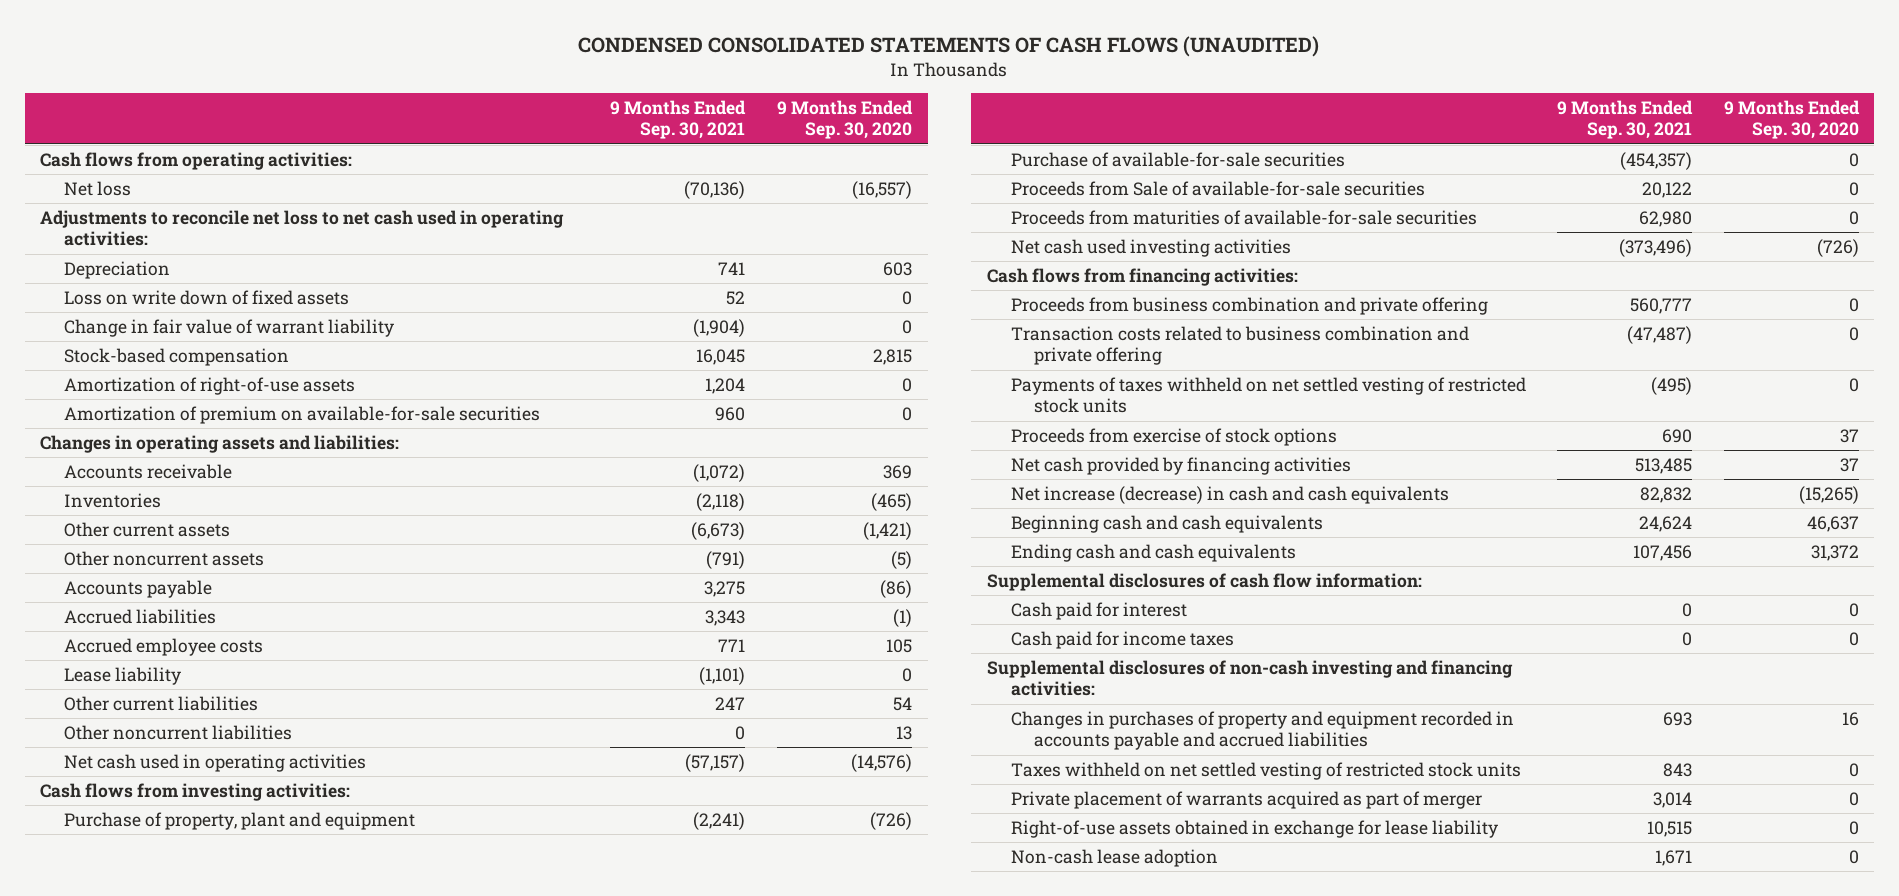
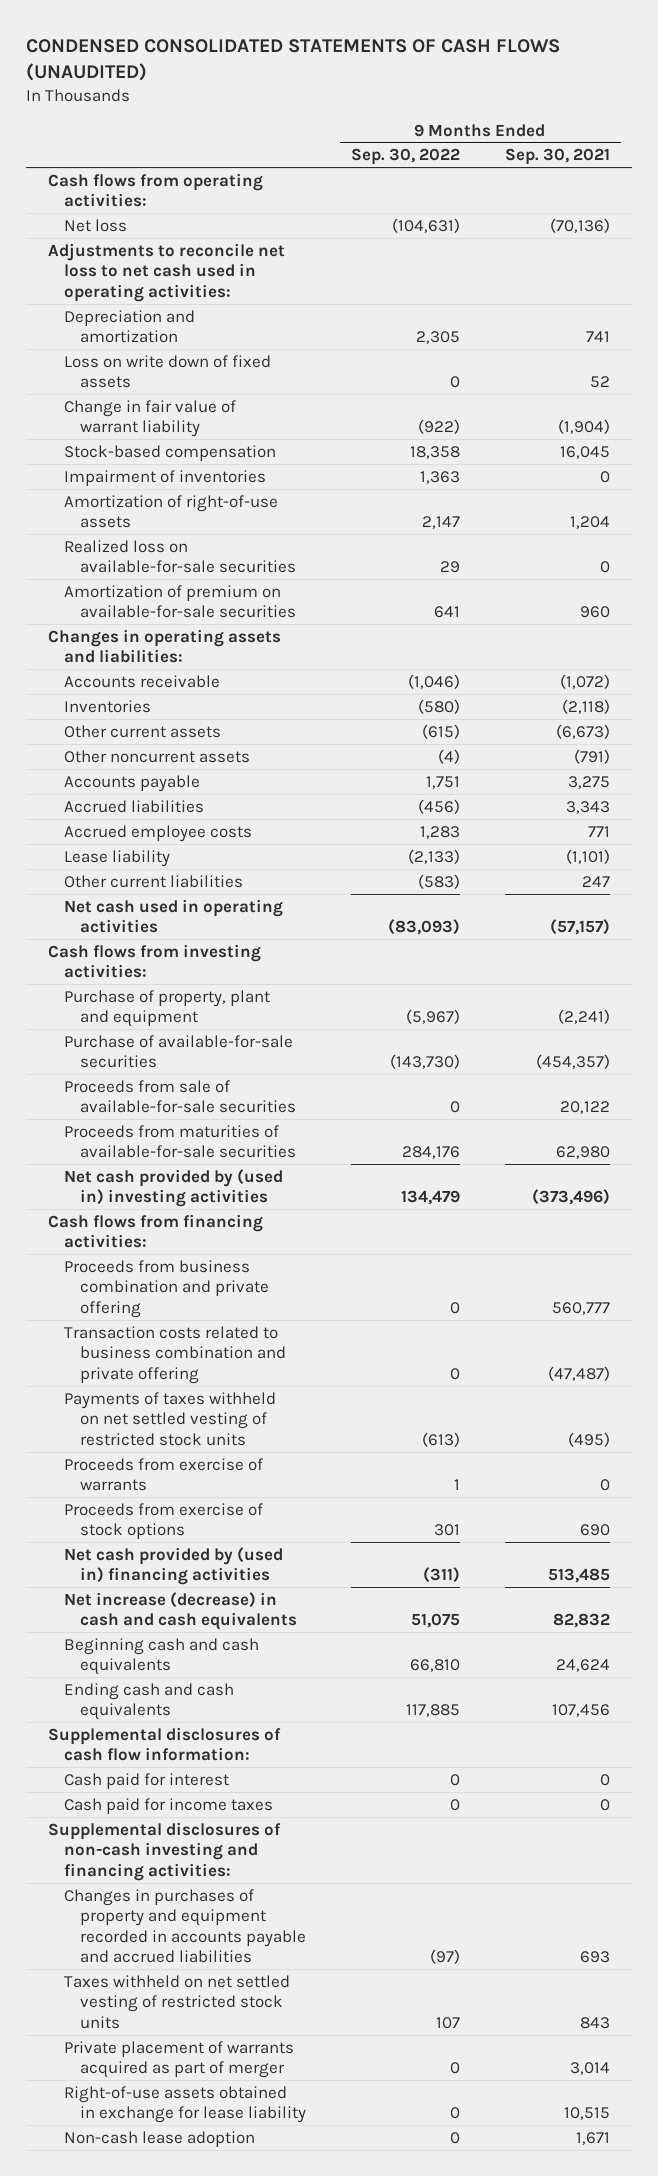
[776,100,913,140] 9 Months Ended Sep. 30, 2020 -> none
none -> [351,148,461,166] Sep. 30, 2022
[63,260,170,279] Depreciation -> [64,309,196,344] Depreciation and amortization
none -> [64,469,267,486] Impairment of inventories
none -> [64,539,297,574] Realized loss on available-for-sale securities
[63,724,292,740] Other noncurrent liabilities -> none
[1010,180,1425,196] Proceeds from Sale of available-for-sale securities -> [64,1079,297,1114] Proceeds from sale of available-for-sale securities
[1010,238,1291,257] Net cash used investing activities -> [64,1168,284,1208] Net cash provided by (used in) investing activities
none -> [64,1457,264,1492] Proceeds from exercise of warrants
[1010,456,1351,475] Net cash provided by financing activities -> [64,1546,284,1586] Net cash provided by (used in) financing activities

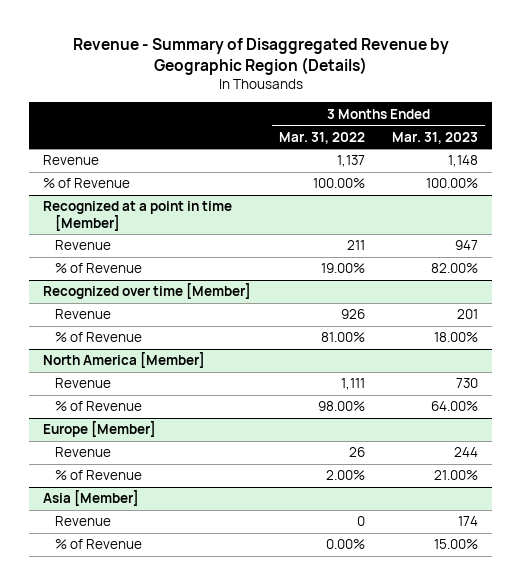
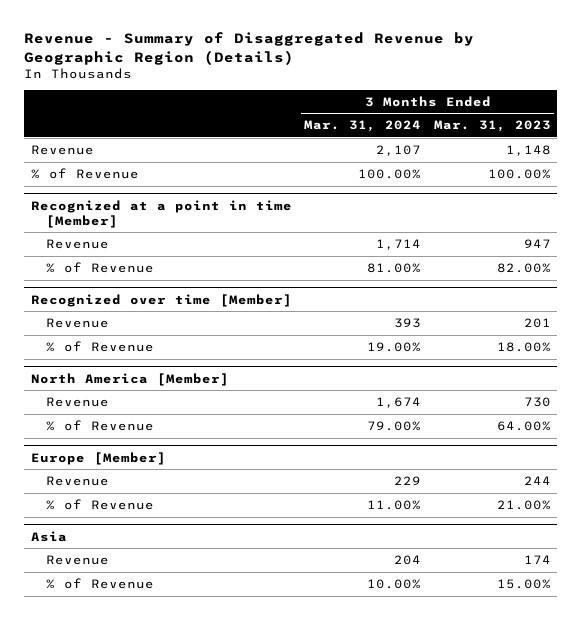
[278,131,365,144] Mar. 31, 2022 -> none
none -> [304,120,422,133] Mar. 31, 2024
[43,490,140,507] Asia [Member] -> [30,530,67,542] Asia

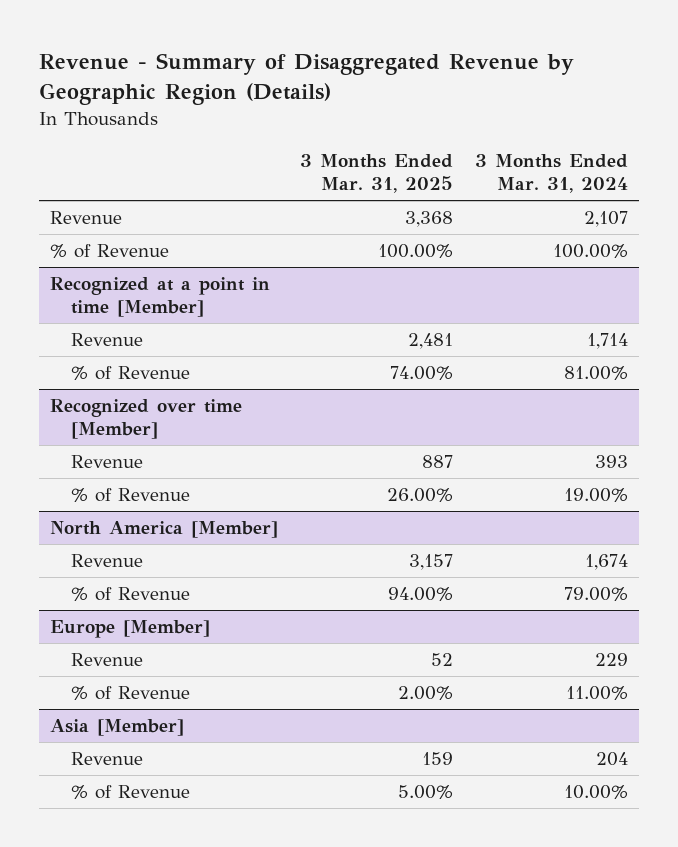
[433,120,551,133] Mar. 31, 2023 -> none
none -> [300,154,454,194] 3 Months Ended Mar. 31, 2025
[30,530,67,542] Asia -> [50,719,185,737] Asia [Member]

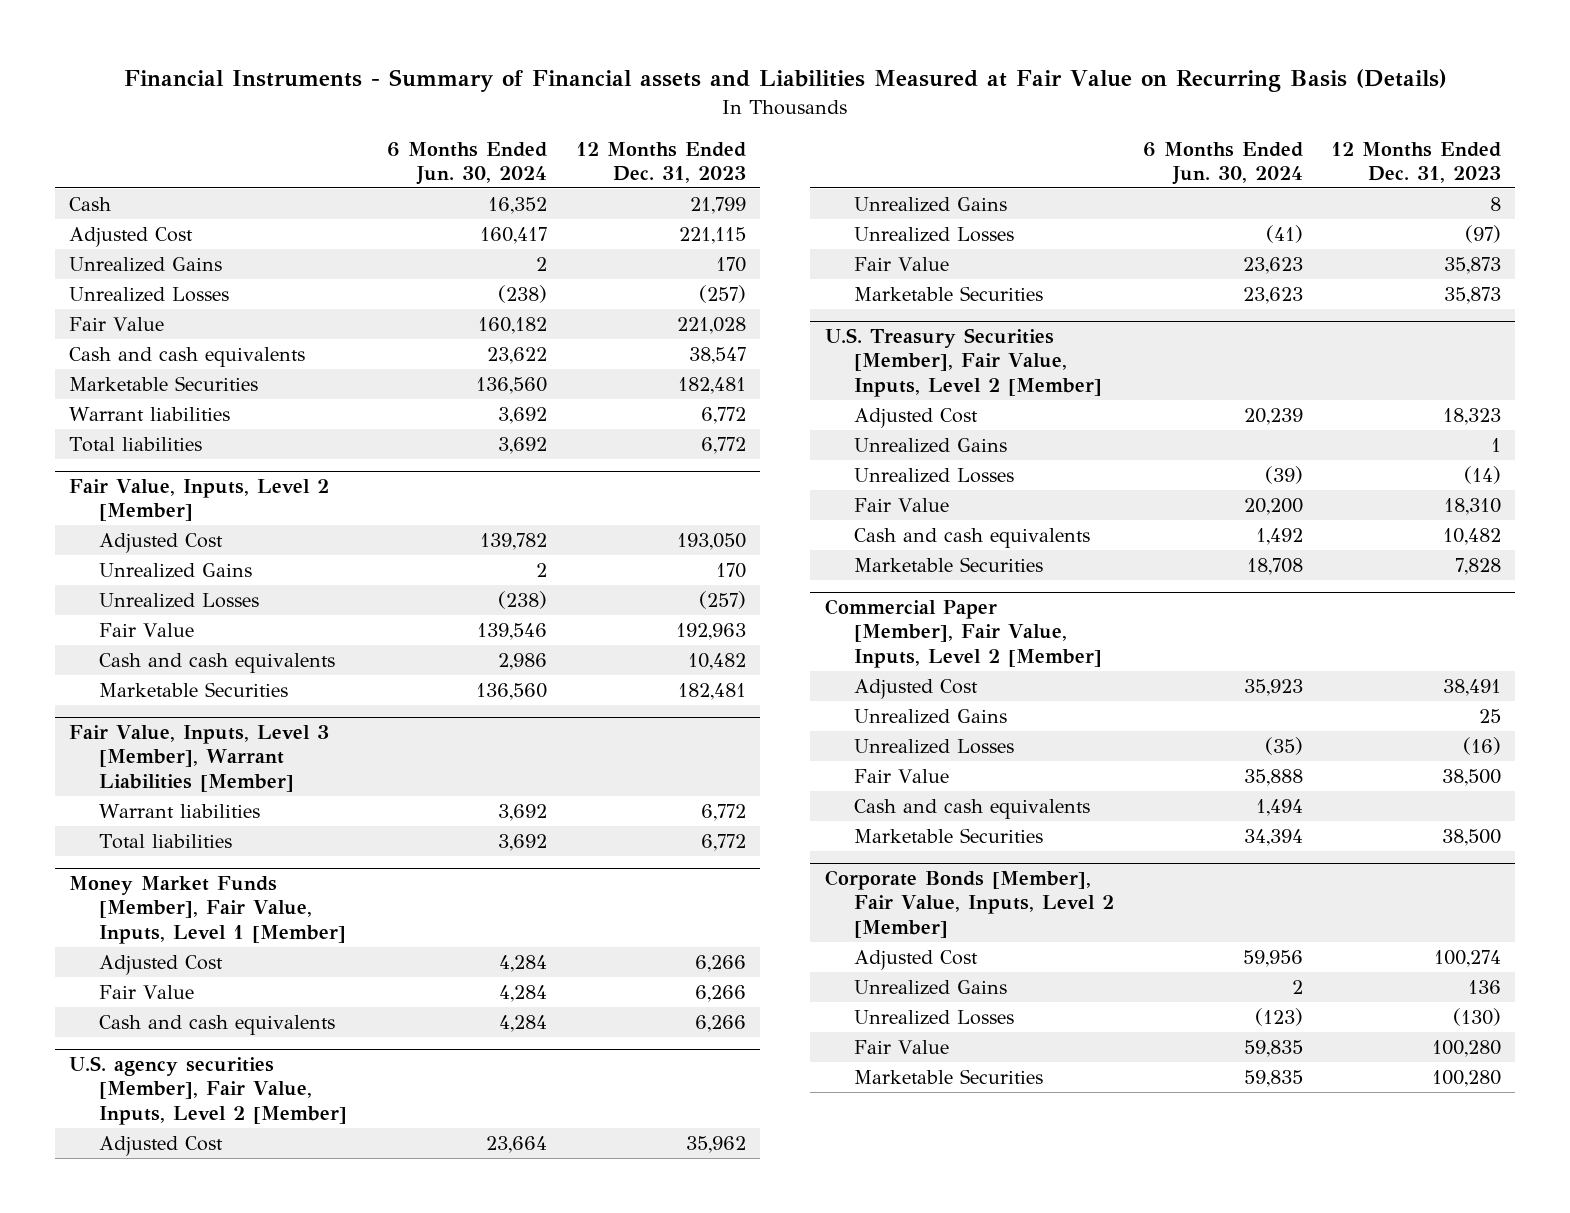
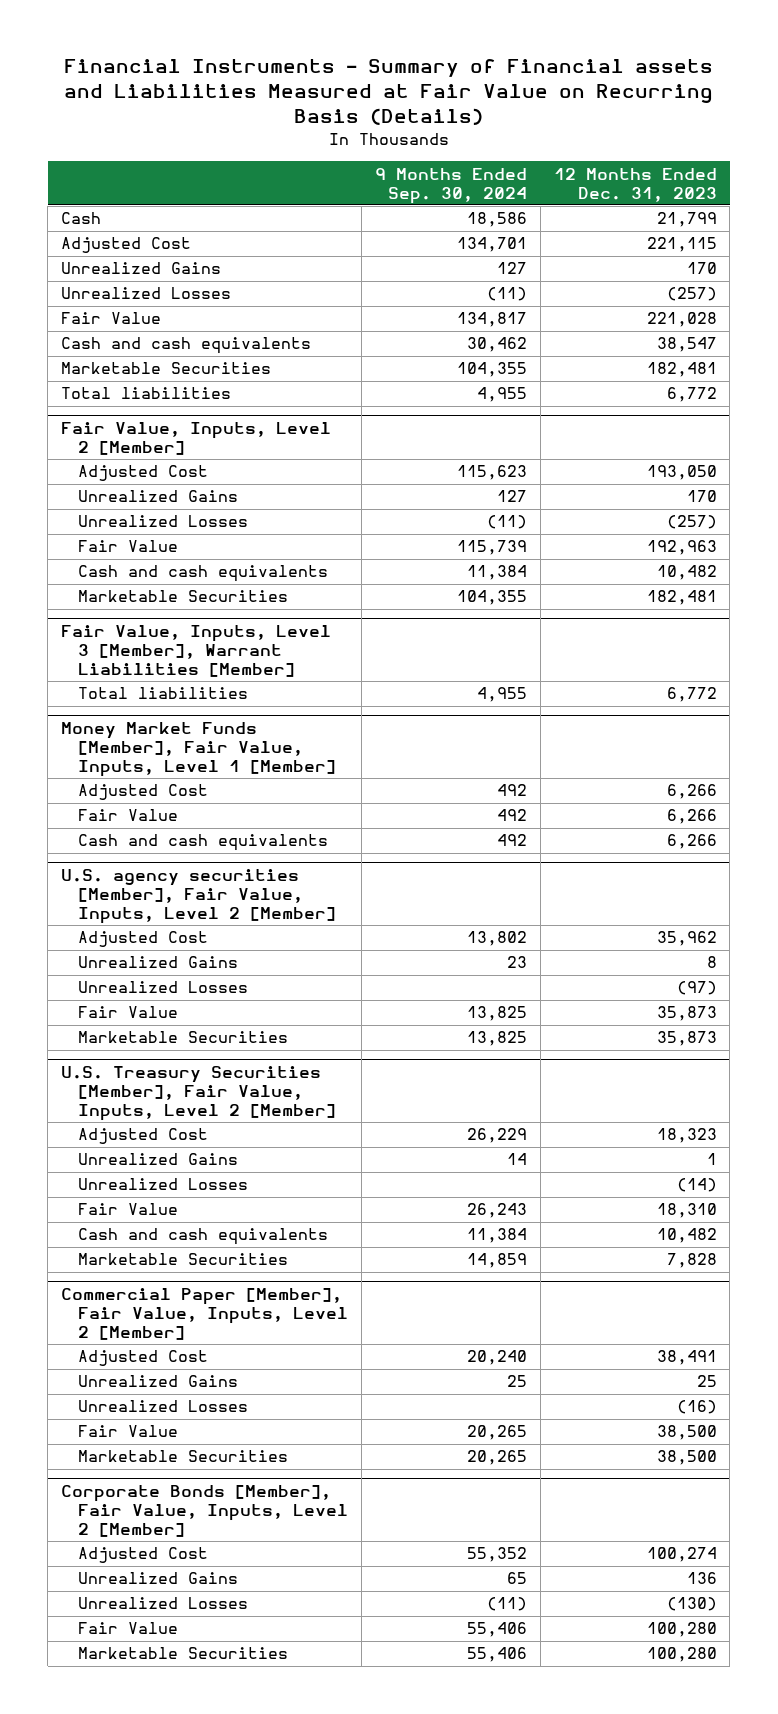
[387,141,548,185] 6 Months Ended Jun. 30, 2024 -> none
none -> [374,167,527,204] 9 Months Ended Sep. 30, 2024
[69,406,231,421] Warrant liabilities -> none
[98,803,260,818] Warrant liabilities -> none
[854,798,1091,819] Cash and cash equivalents -> none

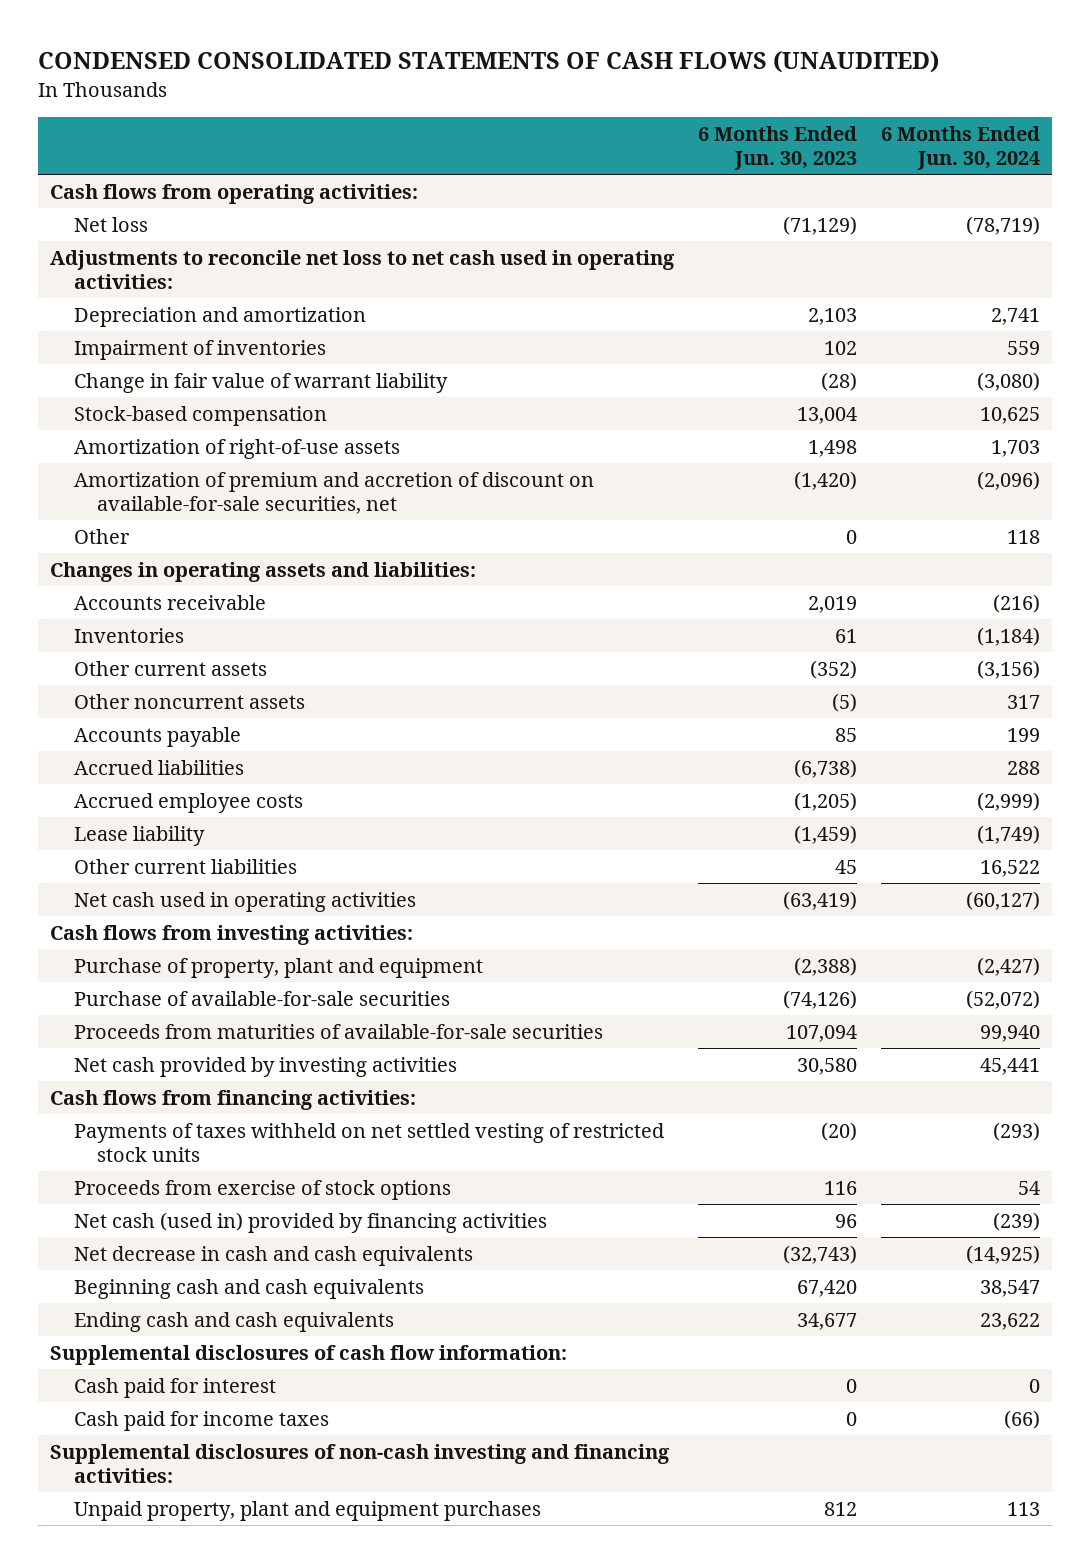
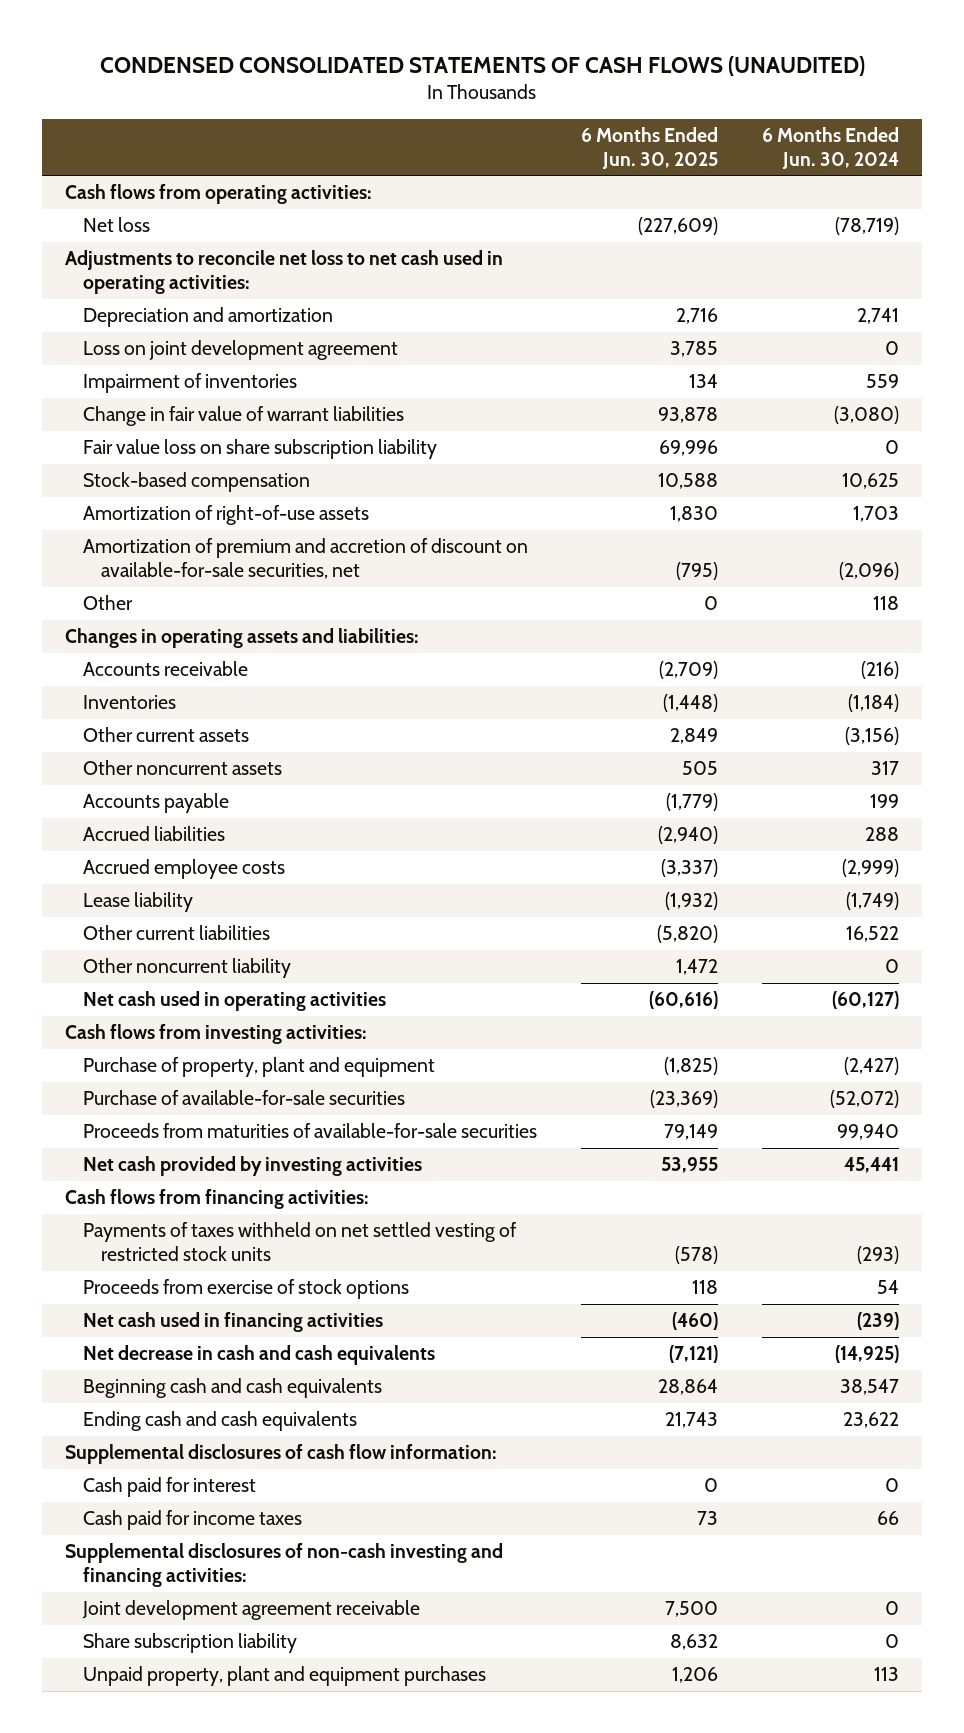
[697,125,857,170] 6 Months Ended Jun. 30, 2023 -> none
none -> [581,126,719,169] 6 Months Ended Jun. 30, 2025
none -> [82,340,398,361] Loss on joint development agreement
[73,372,448,393] Change in fair value of warrant liability -> [82,406,404,427] Change in fair value of warrant liabilities
none -> [82,439,437,460] Fair value loss on share subscription liability
none -> [82,958,291,979] Other noncurrent liability
[73,1211,547,1233] Net cash (used in) provided by financing activities -> [82,1312,383,1333] Net cash used in financing activities
[1003,1409,1040,1429] (66) -> [877,1511,900,1526] 66
none -> [81,1600,420,1621] Joint development agreement receivable
none -> [82,1633,297,1654] Share subscription liability

